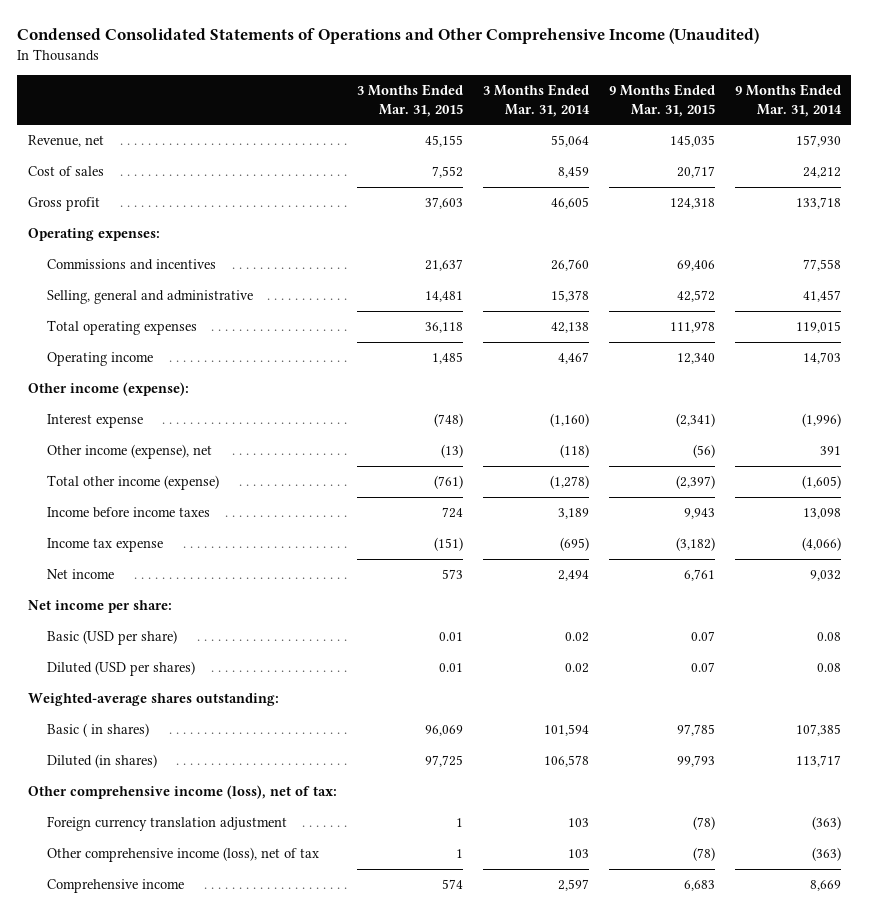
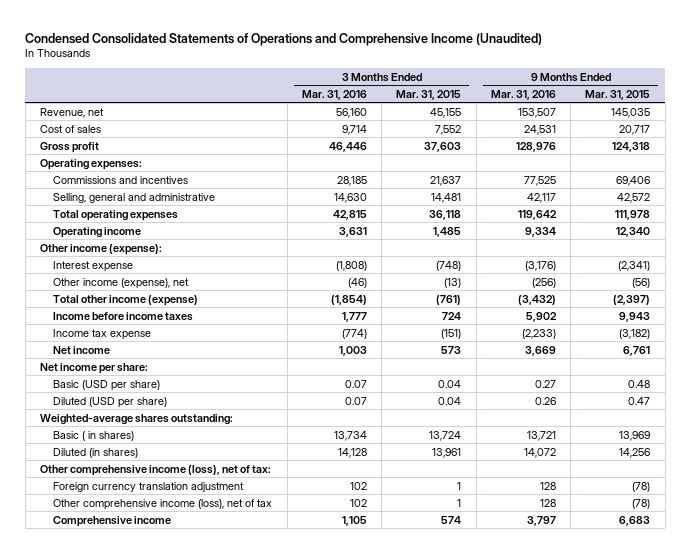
[17,28,760,45] Condensed Consolidated Statements of Operations and Other Comprehensive Income (Unaudited) -> [25,32,543,46] Condensed Consolidated Statements of Operations and Comprehensive Income (Unaudited)
[482,83,590,117] 3 Months Ended Mar. 31, 2014 -> none
[735,83,843,117] 9 Months Ended Mar. 31, 2014 -> none
none -> [301,89,367,100] Mar. 31, 2016
none -> [490,89,556,100] Mar. 31, 2016
[438,632,463,642] 0.01 -> [438,379,462,388] 0.04
[691,631,716,642] 0.07 -> [628,379,651,388] 0.48
[46,661,195,677] Diluted (USD per shares) -> [53,396,168,408] Diluted (USD per share)
[438,663,463,673] 0.01 -> [438,396,462,405] 0.04
[691,662,716,673] 0.07 -> [628,396,651,405] 0.47
[424,725,463,737] 96,069 -> [429,430,462,441] 13,724
[677,724,716,737] 97,785 -> [619,430,651,441] 13,969
[424,755,463,768] 97,725 -> [432,447,462,458] 13,961
[677,755,716,768] 99,793 -> [619,447,651,458] 14,256

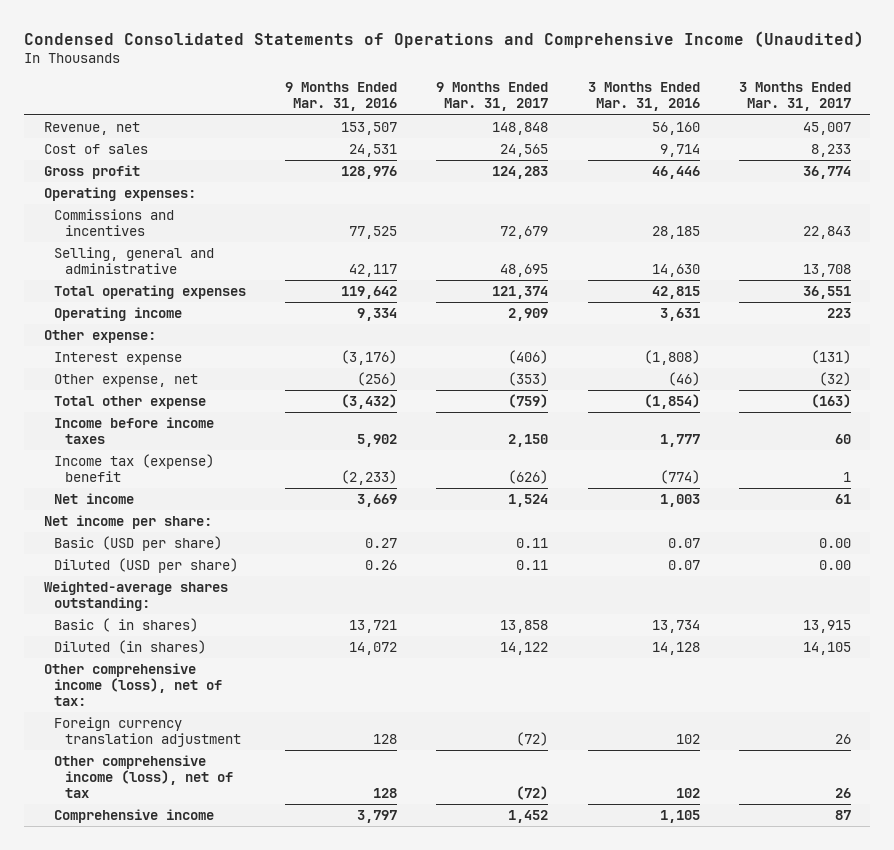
[396,89,462,100] Mar. 31, 2015 -> none
[585,89,651,100] Mar. 31, 2015 -> none
none -> [436,82,549,112] 9 Months Ended Mar. 31, 2017
none -> [738,82,851,112] 3 Months Ended Mar. 31, 2017
[40,243,163,255] Other income (expense): -> [43,330,156,344] Other expense:
[53,277,190,289] Other income (expense), net -> [54,374,199,388] Other expense, net
[53,294,199,306] Total other income (expense) -> [54,396,207,410] Total other expense
[53,328,152,340] Income tax expense -> [54,454,215,483] Income tax (expense) benefit

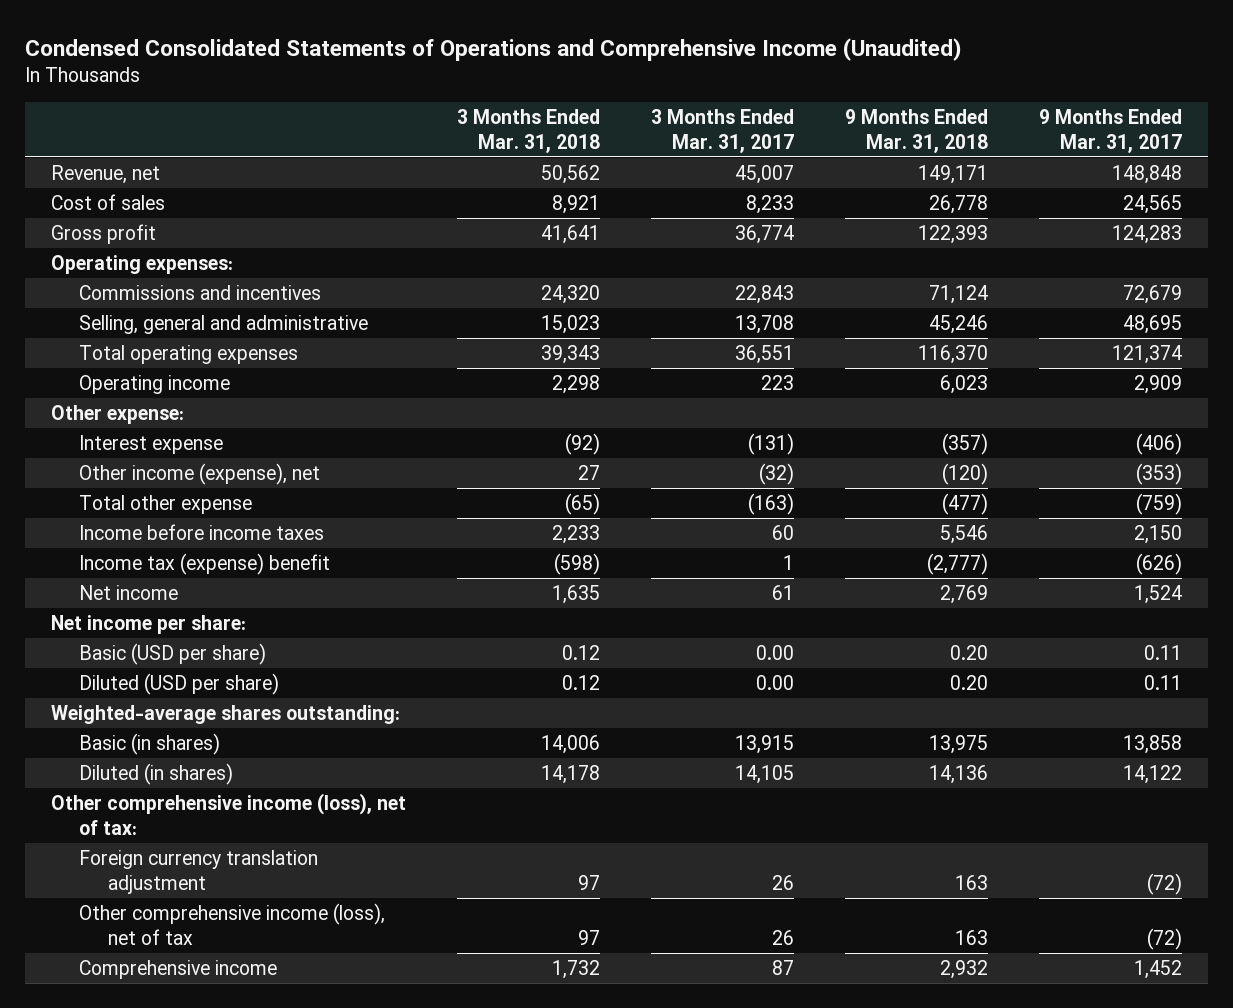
[285,82,398,112] 9 Months Ended Mar. 31, 2016 -> none
[587,82,700,112] 3 Months Ended Mar. 31, 2016 -> none
none -> [456,109,600,153] 3 Months Ended Mar. 31, 2018
none -> [844,109,988,153] 9 Months Ended Mar. 31, 2018
[54,374,199,388] Other expense, net -> [79,463,321,486] Other income (expense), net
[54,618,199,633] Basic ( in shares) -> [79,733,221,756] Basic (in shares)

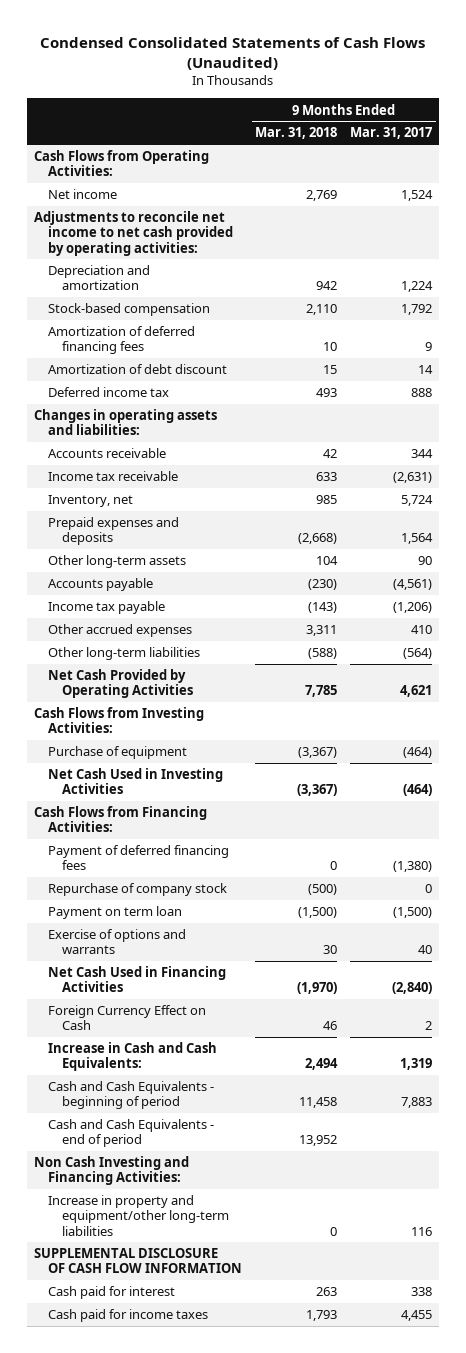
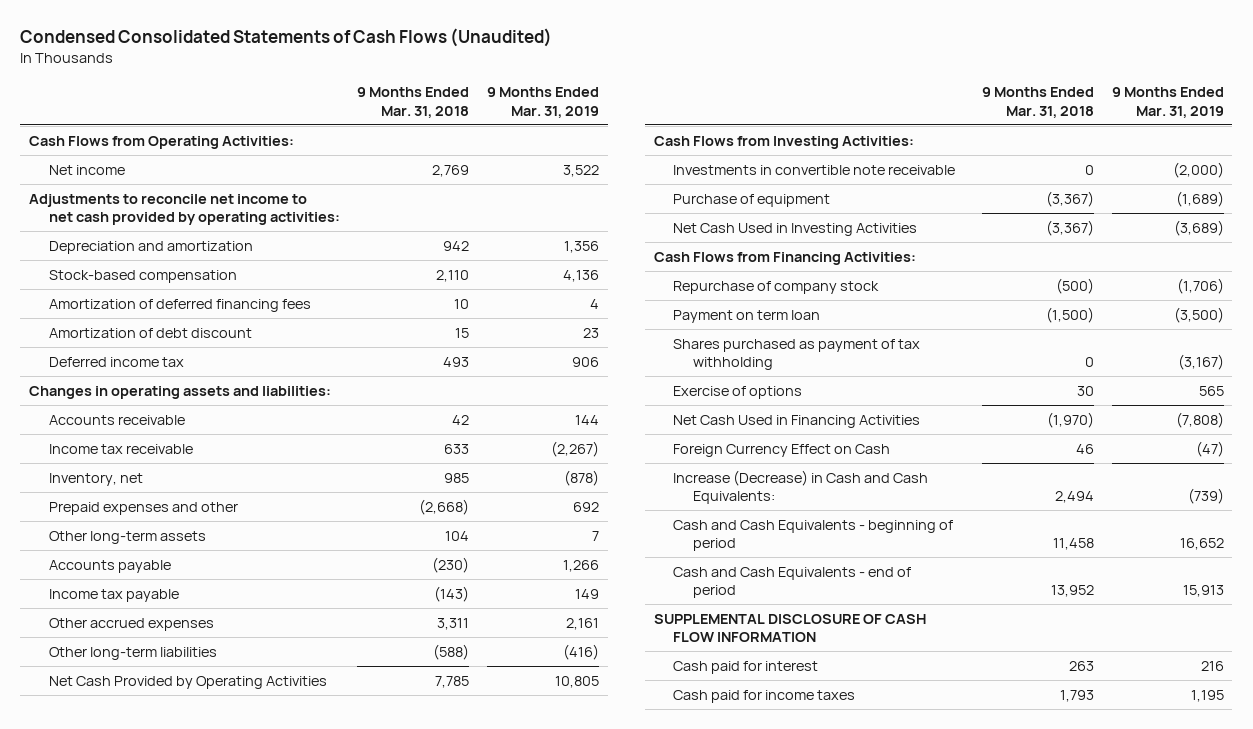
[350,127,433,140] Mar. 31, 2017 -> none
none -> [487,87,600,118] 9 Months Ended Mar. 31, 2019
[47,517,179,546] Prepaid expenses and deposits -> [48,501,238,515] Prepaid expenses and other
none -> [673,164,956,175] Investments in convertible note receivable
[47,845,229,871] Payment of deferred financing fees -> none
none -> [673,338,921,371] Shares purchased as payment of tax withholding
[47,929,186,955] Exercise of options and warrants -> [673,385,803,399] Exercise of options
[47,1042,217,1072] Increase in Cash and Cash Equivalents: -> [673,469,929,505] Increase (Decrease) in Cash and Cash Equivalents:
[33,1156,189,1186] Non Cash Investing and Financing Activities: -> none
[47,1195,229,1236] Increase in property and equipment/other long-term liabilities -> none

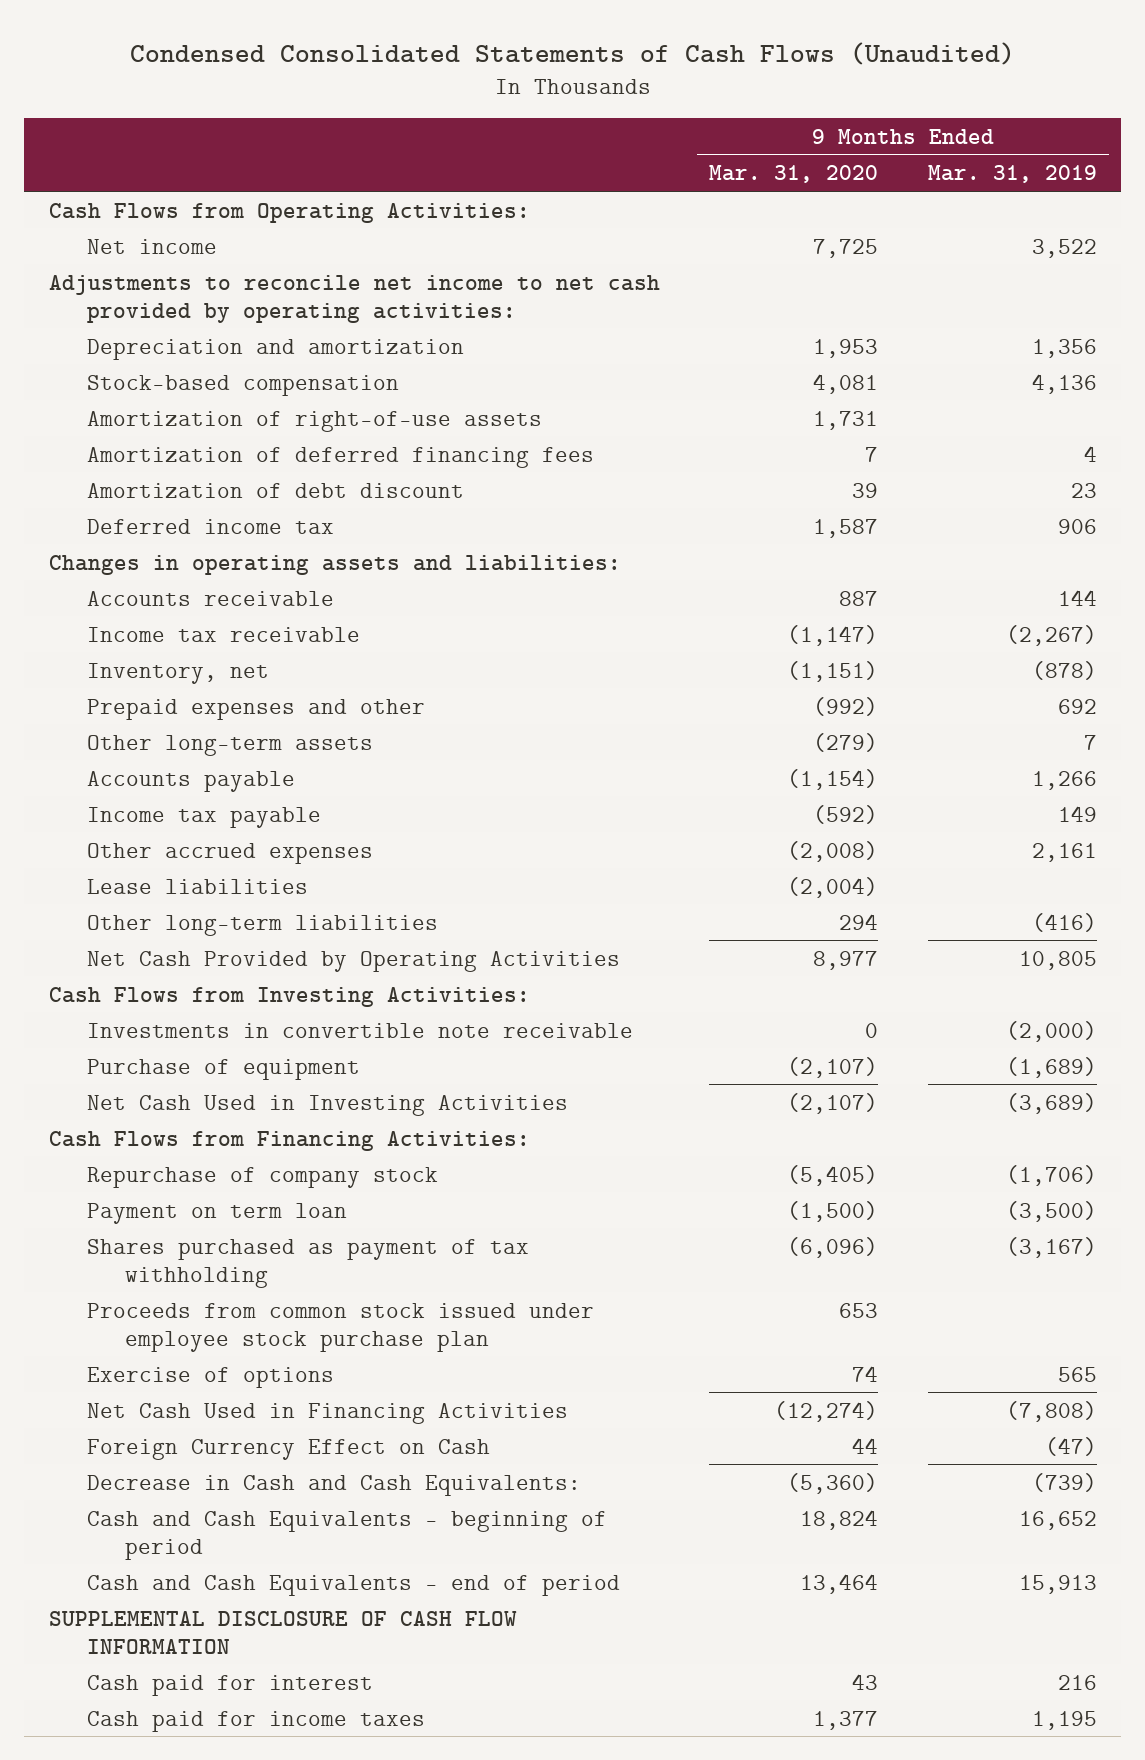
[357,87,470,118] 9 Months Ended Mar. 31, 2018 -> none
none -> [709,165,879,184] Mar. 31, 2020
none -> [86,410,542,432] Amortization of right-of-use assets
none -> [86,878,308,894] Lease liabilities
none -> [86,1302,594,1352] Proceeds from common stock issued under employee stock purchase plan
[673,469,929,505] Increase (Decrease) in Cash and Cash Equivalents: -> [86,1474,581,1496] Decrease in Cash and Cash Equivalents:

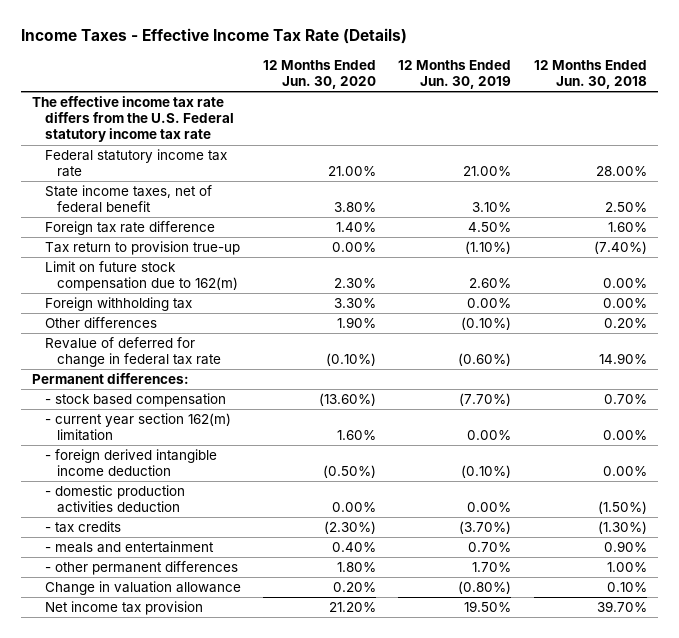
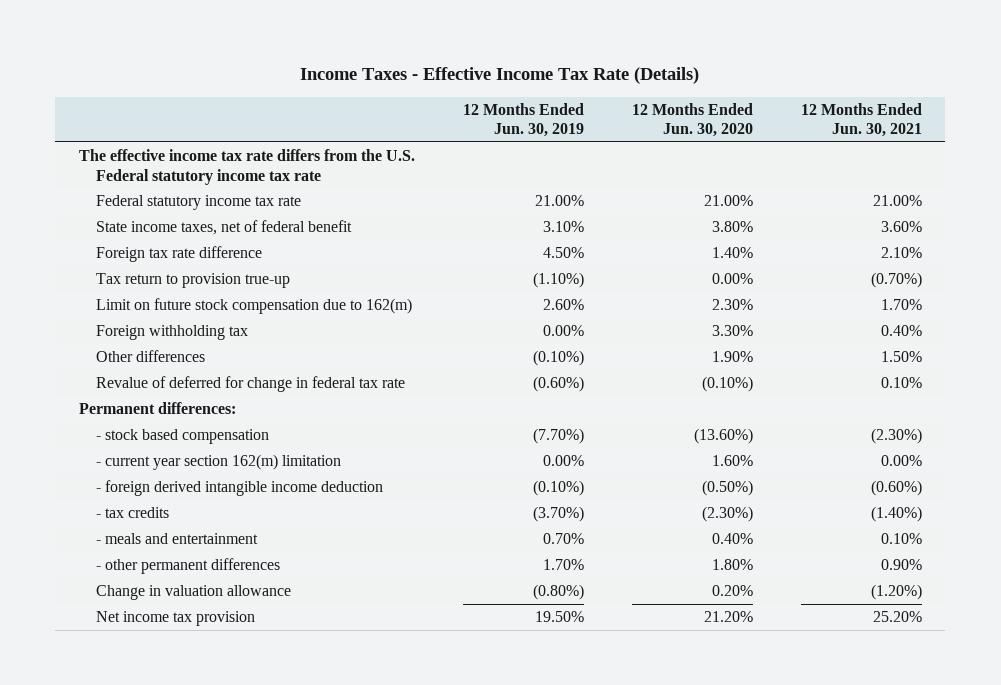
[533,59,647,89] 12 Months Ended Jun. 30, 2018 -> none
none -> [800,102,922,138] 12 Months Ended Jun. 30, 2021
[44,484,185,514] - domestic production activities deduction -> none

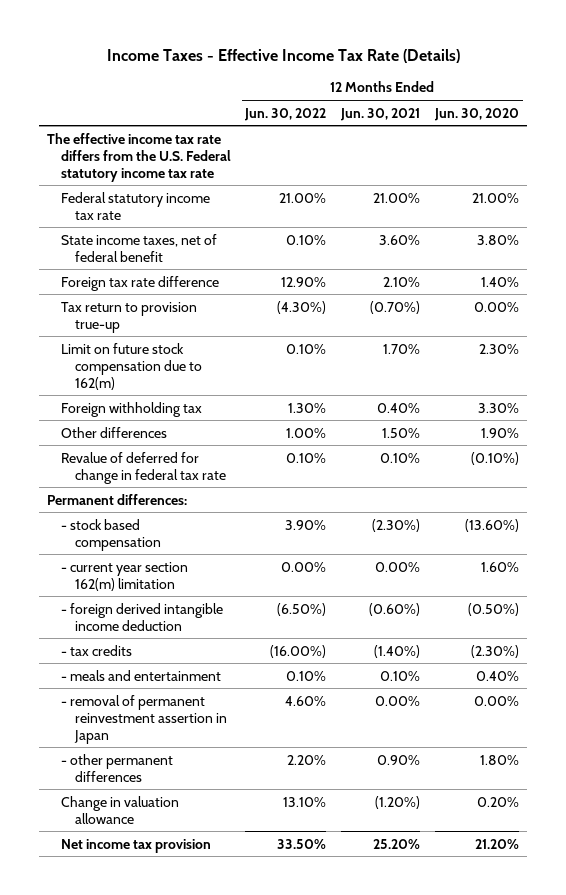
[462,102,584,138] 12 Months Ended Jun. 30, 2019 -> none
none -> [244,107,327,121] Jun. 30, 2022
none -> [60,694,227,744] - removal of permanent reinvestment assertion in Japan

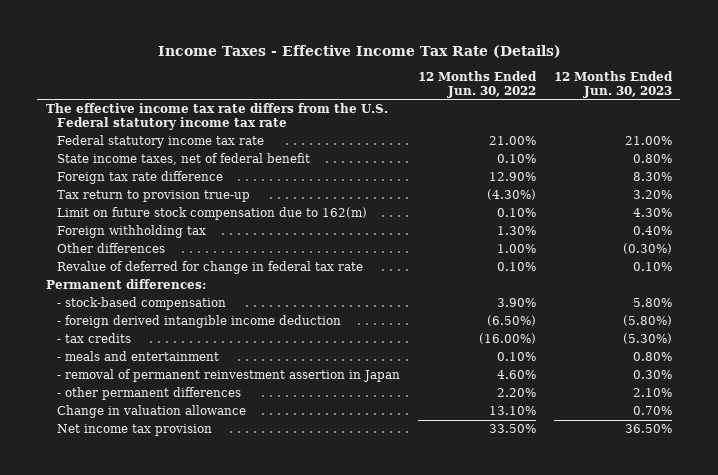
[340,107,421,121] Jun. 30, 2021 -> none
[434,107,520,121] Jun. 30, 2020 -> none
none -> [553,70,673,98] 12 Months Ended Jun. 30, 2023
[60,561,188,591] - current year section 162(m) limitation -> none
[60,518,161,551] - stock based compensation -> [57,297,227,311] - stock-based compensation

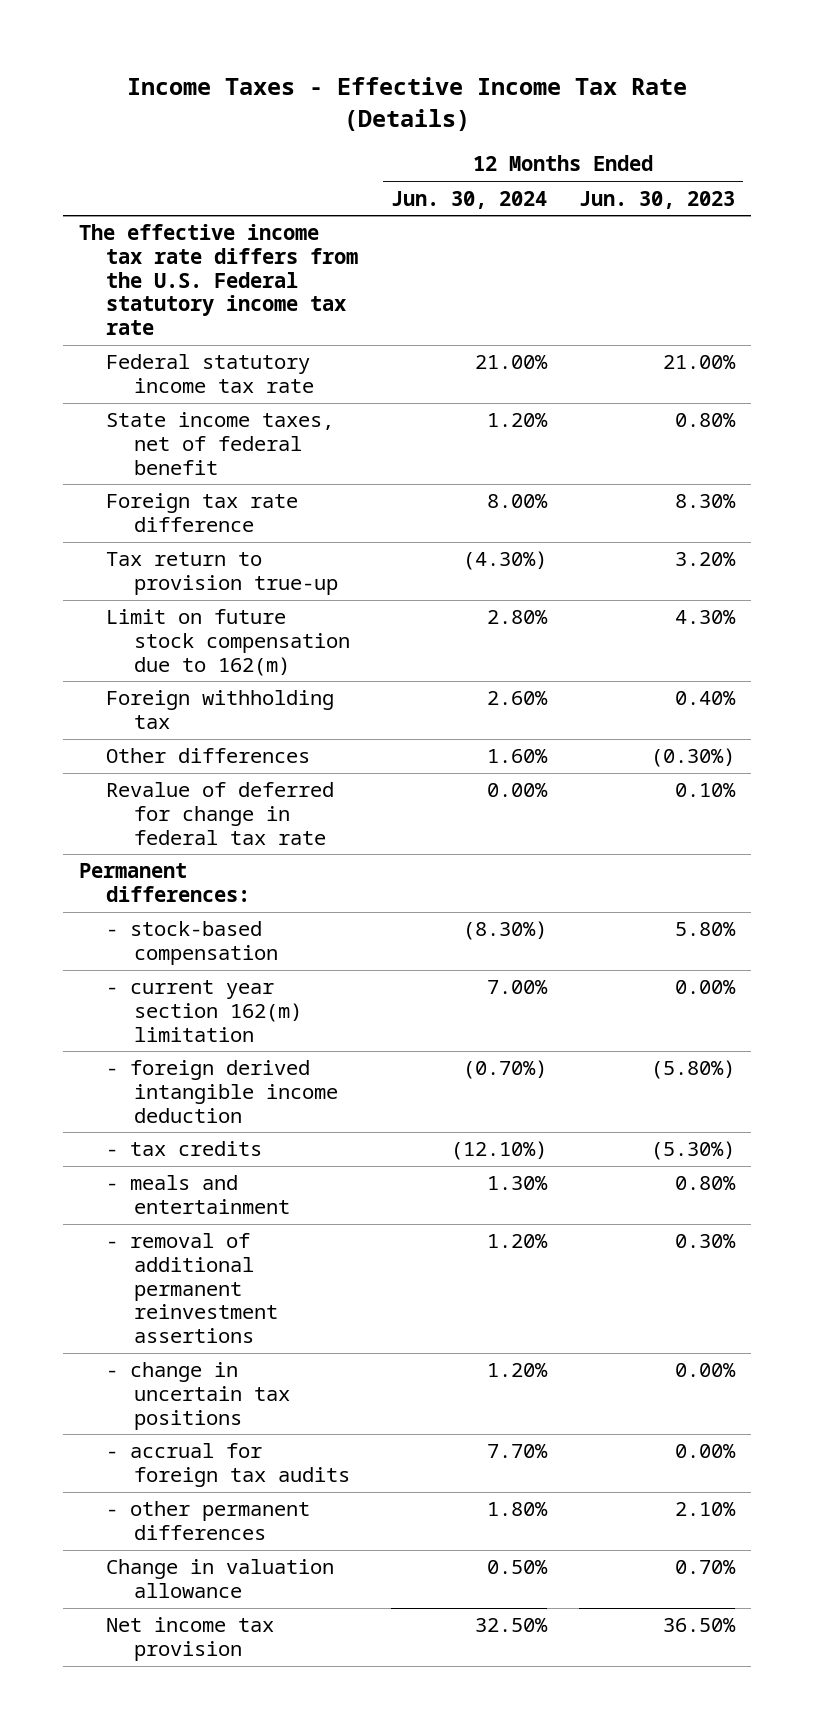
[417,70,537,98] 12 Months Ended Jun. 30, 2022 -> none
none -> [390,190,547,209] Jun. 30, 2024
none -> [106,980,302,1042] - current year section 162(m) limitation
[57,369,401,383] - removal of permanent reinvestment assertion in Japan -> [106,1233,278,1343] - removal of additional permanent reinvestment assertions
none -> [106,1362,290,1430] - change in uncertain tax positions
none -> [106,1443,350,1488] - accrual for foreign tax audits

